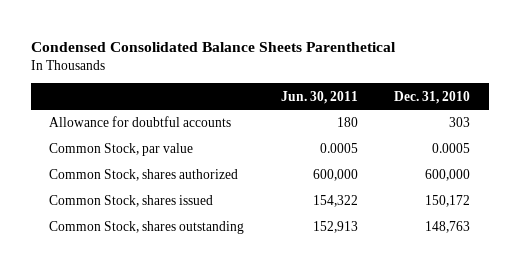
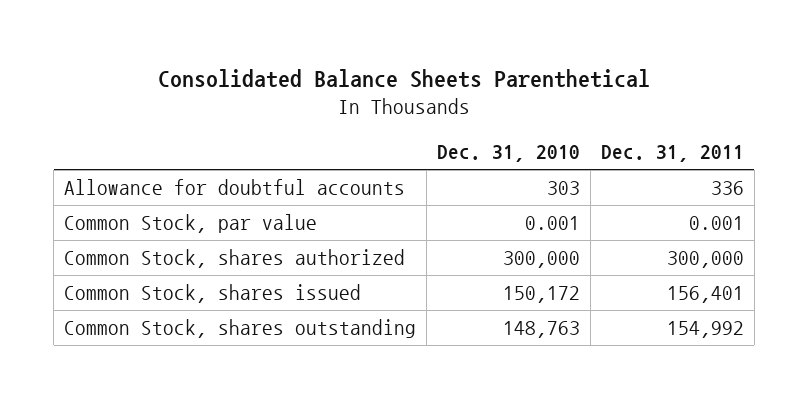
[30,41,396,52] Condensed Consolidated Balance Sheets Parenthetical -> [157,68,650,88] Consolidated Balance Sheets Parenthetical
[280,90,358,104] Jun. 30, 2011 -> none
none -> [600,145,744,163] Dec. 31, 2011
[432,143,471,154] 0.0005 -> [524,216,580,231] 0.001
[425,169,471,182] 600,000 -> [502,251,580,269] 300,000

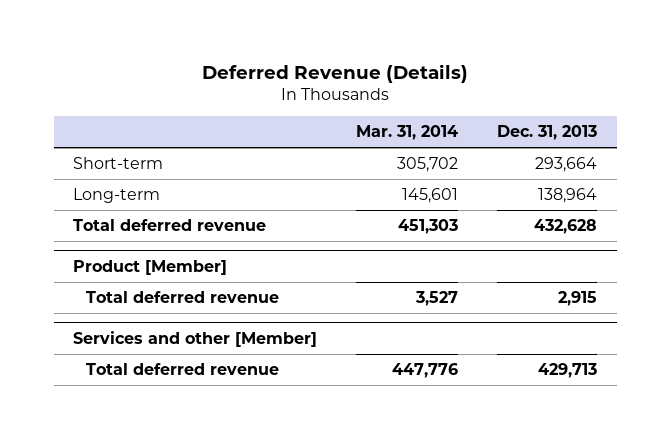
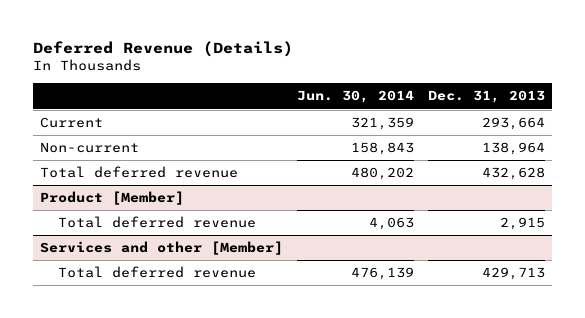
[356,125,459,141] Mar. 31, 2014 -> none
none -> [297,90,415,104] Jun. 30, 2014
[73,157,164,170] Short-term -> [40,117,104,129] Current
[73,188,161,204] Long-term -> [40,142,140,154] Non-current

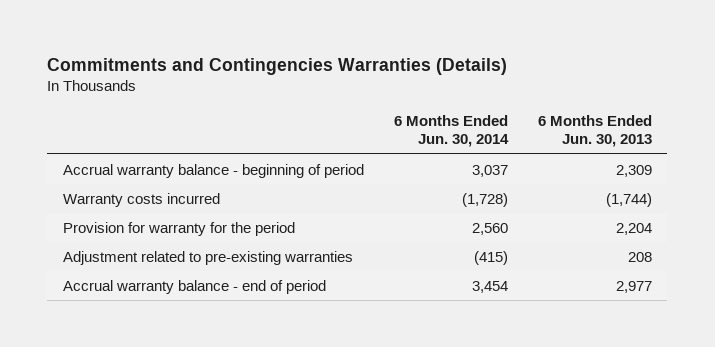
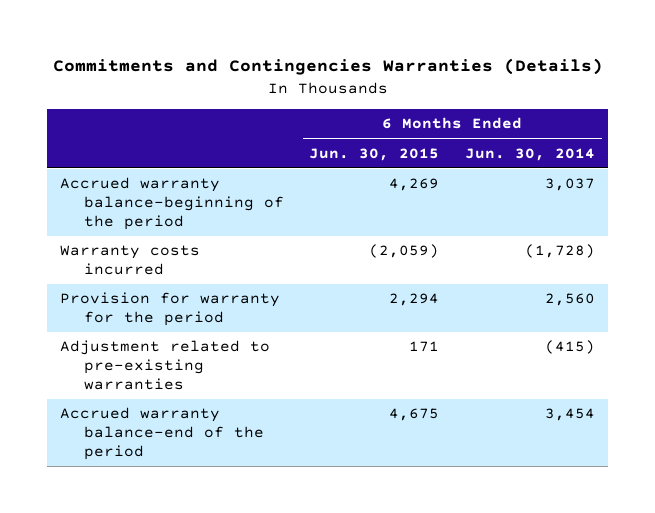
[538,115,653,148] 6 Months Ended Jun. 30, 2013 -> none
none -> [309,147,440,161] Jun. 30, 2015
[62,163,364,178] Accrual warranty balance - beginning of period -> [59,177,284,230] Accrued warranty balance-beginning of the period
[62,279,326,294] Accrual warranty balance - end of period -> [59,407,264,460] Accrued warranty balance-end of the period

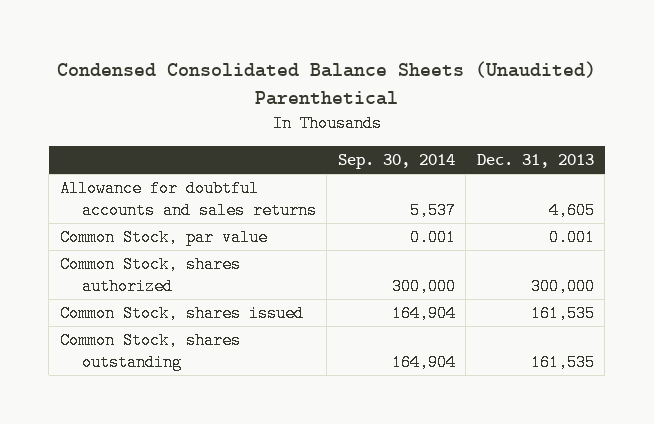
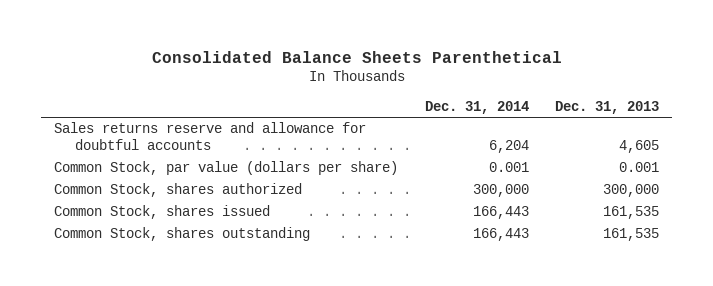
[56,61,596,106] Condensed Consolidated Balance Sheets (Unaudited) Parenthetical -> [151,50,562,63] Consolidated Balance Sheets Parenthetical
[337,154,455,170] Sep. 30, 2014 -> none
none -> [424,100,529,114] Dec. 31, 2014
[59,180,317,220] Allowance for doubtful accounts and sales returns -> [54,122,367,151] Sales returns reserve and allowance for doubtful accounts
[59,229,268,247] Common Stock, par value -> [54,161,399,176] Common Stock, par value (dollars per share)

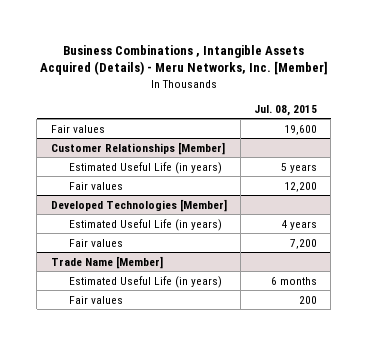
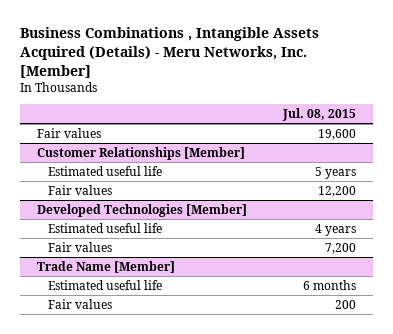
[68,161,222,174] Estimated Useful Life (in years) -> [48,165,163,176] Estimated useful life
[68,218,222,231] Estimated Useful Life (in years) -> [48,222,163,233] Estimated useful life
[68,275,222,288] Estimated Useful Life (in years) -> [48,279,163,290] Estimated useful life

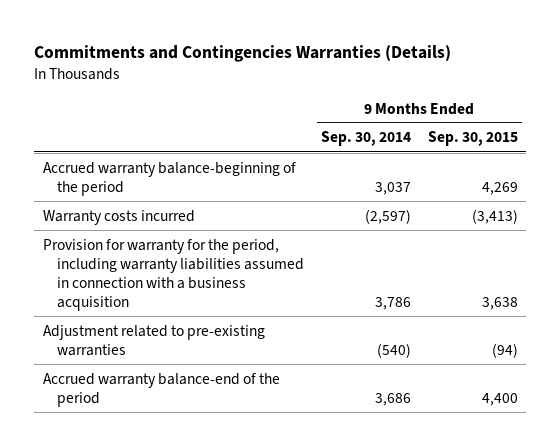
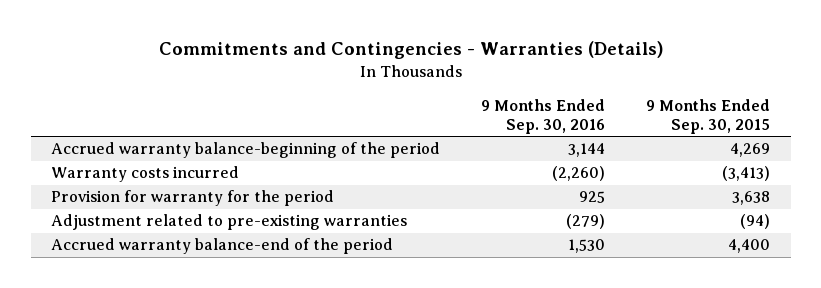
[34,45,452,63] Commitments and Contingencies Warranties (Details) -> [158,41,664,60] Commitments and Contingencies - Warranties (Details)
[320,131,411,147] Sep. 30, 2014 -> none
none -> [481,98,606,134] 9 Months Ended Sep. 30, 2016
[42,238,305,311] Provision for warranty for the period, including warranty liabilities assumed in connection with a business acquisition -> [51,190,335,207] Provision for warranty for the period

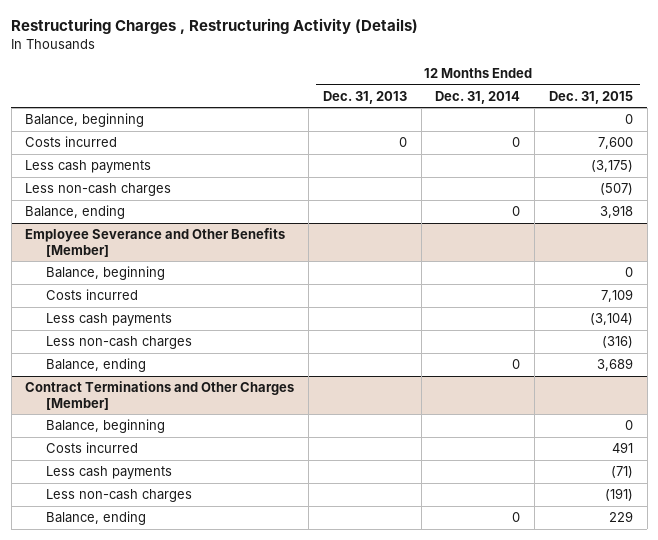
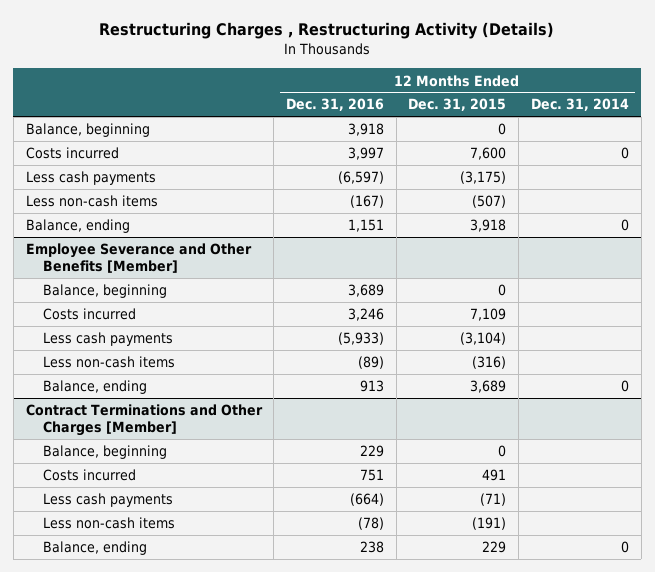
[322,90,407,104] Dec. 31, 2013 -> none
none -> [286,98,385,112] Dec. 31, 2016
[25,183,172,197] Less non-cash charges -> [25,195,158,208] Less non-cash items
[45,336,192,350] Less non-cash charges -> [43,356,176,369] Less non-cash items
[45,489,192,503] Less non-cash charges -> [43,517,176,530] Less non-cash items

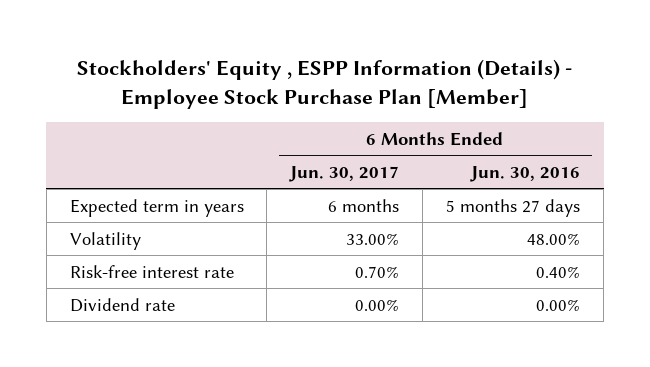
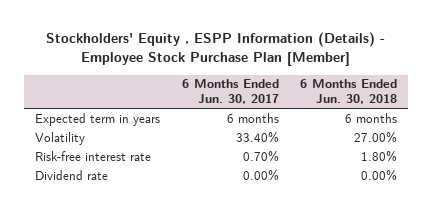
[470,165,581,182] Jun. 30, 2016 -> none
none -> [300,79,398,105] 6 Months Ended Jun. 30, 2018
[346,232,400,245] 33.00% -> [235,130,279,143] 33.40%

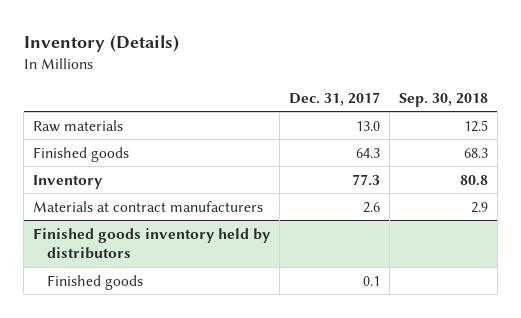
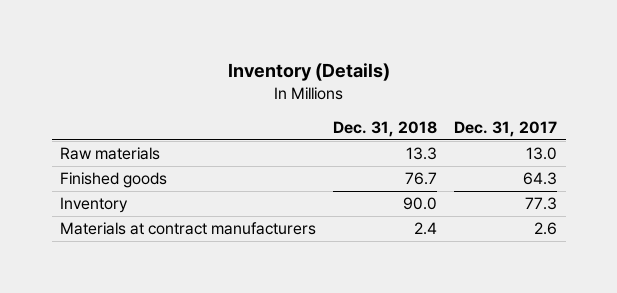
[398,92,488,107] Sep. 30, 2018 -> none
none -> [333,121,438,138] Dec. 31, 2018
[33,227,272,260] Finished goods inventory held by distributors -> none
[47,274,144,290] Finished goods -> none

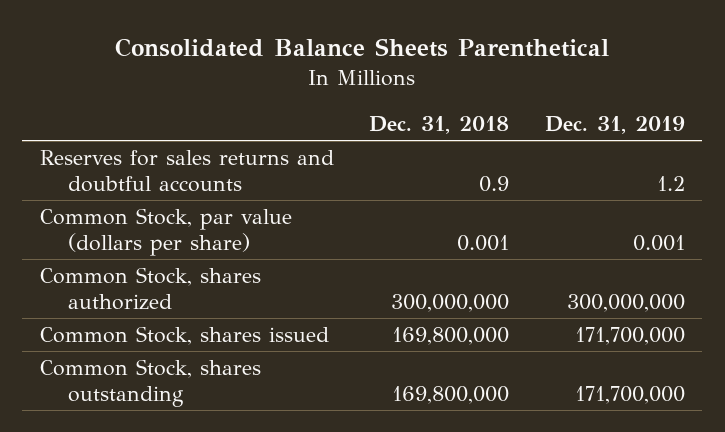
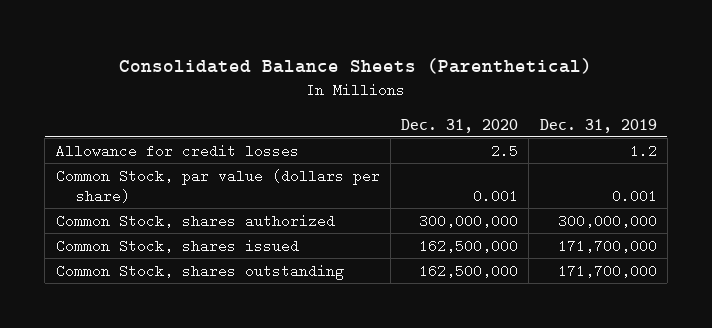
[115,37,610,57] Consolidated Balance Sheets Parenthetical -> [119,57,593,74] Consolidated Balance Sheets (Parenthetical)
[369,115,510,134] Dec. 31, 2018 -> none
none -> [401,118,519,133] Dec. 31, 2020
[39,150,334,192] Reserves for sales returns and doubtful accounts -> none
none -> [55,143,299,158] Allowance for credit losses

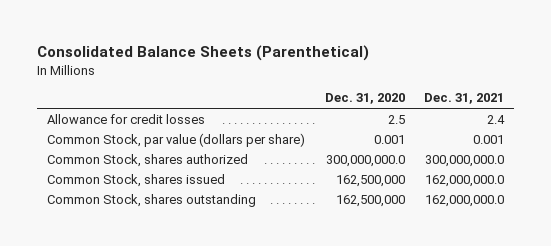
[539,118,657,133] Dec. 31, 2019 -> none
none -> [424,93,505,105] Dec. 31, 2021
[419,213,519,228] 300,000,000 -> [325,154,405,167] 300,000,000.0

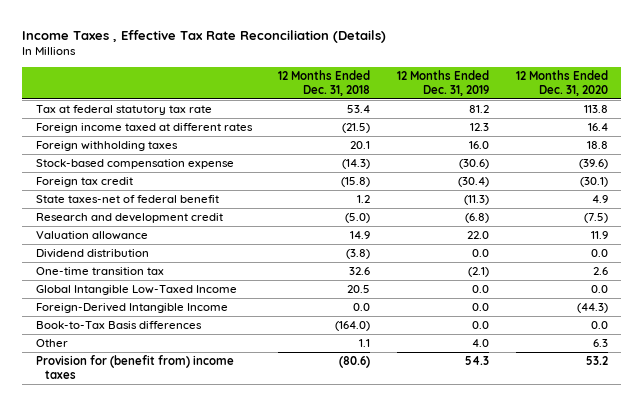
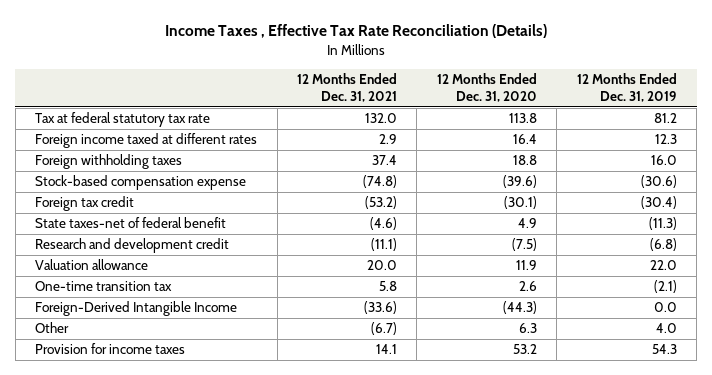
[278,69,371,96] 12 Months Ended Dec. 31, 2018 -> none
none -> [297,72,398,103] 12 Months Ended Dec. 31, 2021
[35,248,149,258] Dividend distribution -> none
[35,284,237,295] Global Intangible Low-Taxed Income -> none
[35,320,202,329] Book-to-Tax Basis differences -> none
[35,354,234,380] Provision for (benefit from) income taxes -> [35,343,186,355] Provision for income taxes

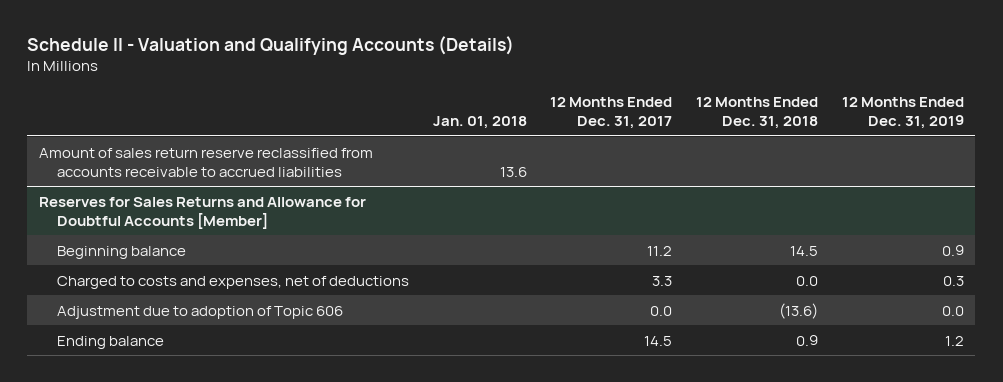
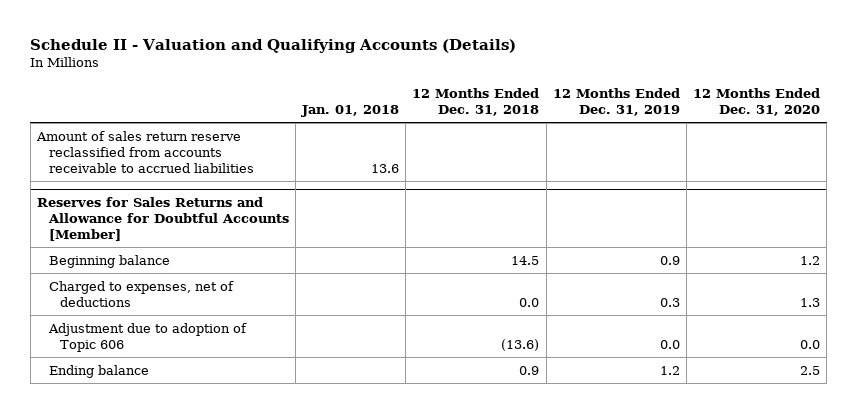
[550,96,673,129] 12 Months Ended Dec. 31, 2017 -> none
none -> [693,87,821,116] 12 Months Ended Dec. 31, 2020
[57,275,410,289] Charged to costs and expenses, net of deductions -> [48,280,234,307] Charged to expenses, net of deductions

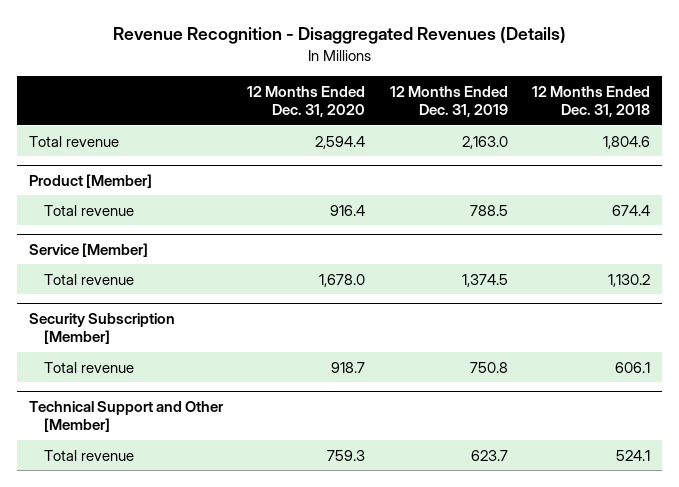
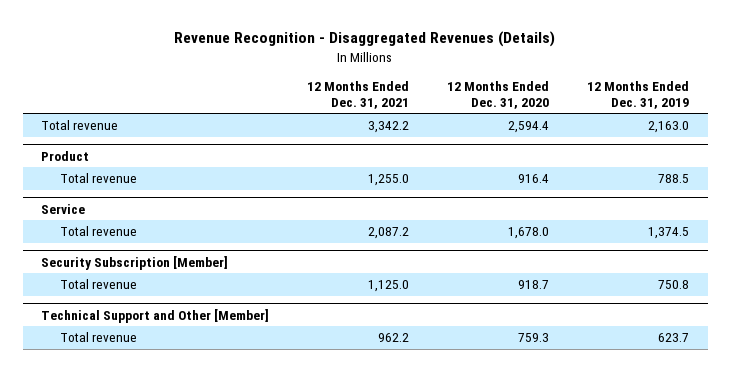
[532,85,651,118] 12 Months Ended Dec. 31, 2018 -> none
none -> [307,80,410,109] 12 Months Ended Dec. 31, 2021
[28,173,152,188] Product [Member] -> [41,150,90,161] Product
[28,242,148,257] Service [Member] -> [41,203,86,214] Service

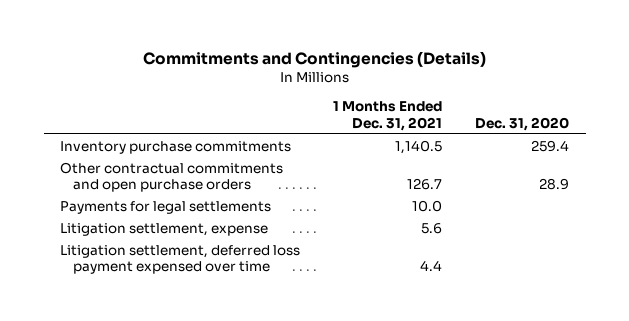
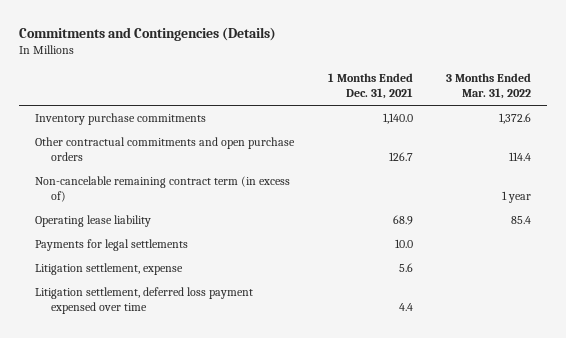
[475,116,570,131] Dec. 31, 2020 -> none
none -> [445,72,531,99] 3 Months Ended Mar. 31, 2022
[395,139,443,154] 1,140.5 -> [382,113,413,125] 1,140.0
none -> [35,176,291,203] Non-cancelable remaining contract term (in excess of)
none -> [35,215,152,228] Operating lease liability

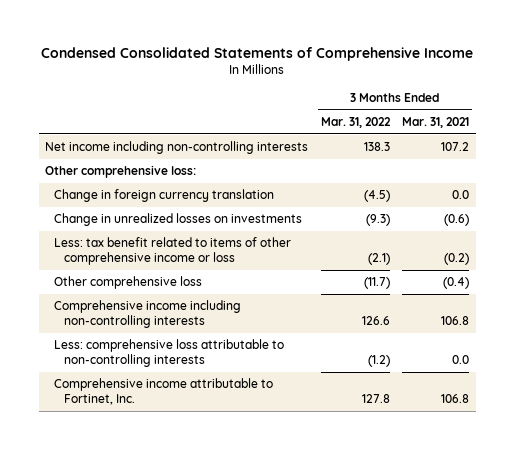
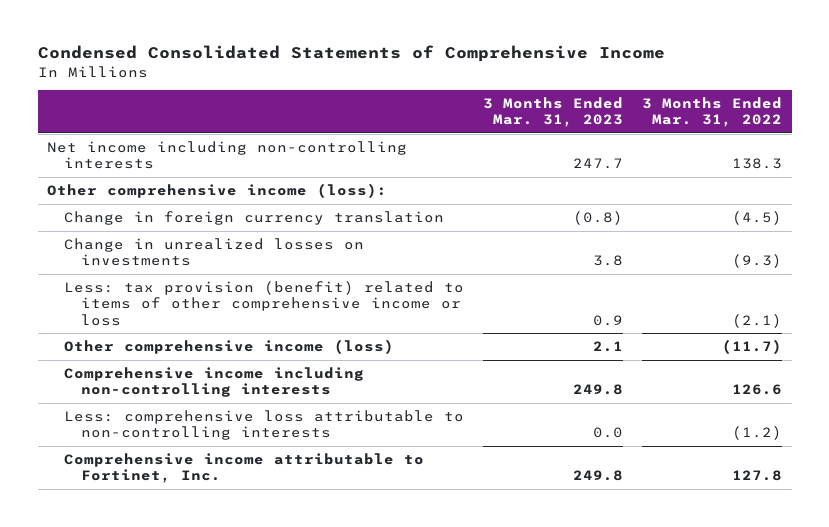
[402,117,470,129] Mar. 31, 2021 -> none
none -> [483,96,624,128] 3 Months Ended Mar. 31, 2023
[45,165,197,179] Other comprehensive loss: -> [47,183,388,199] Other comprehensive income (loss):
[54,237,292,265] Less: tax benefit related to items of other comprehensive income or loss -> [63,281,464,326] Less: tax provision (benefit) related to items of other comprehensive income or loss
[54,276,203,290] Other comprehensive loss -> [63,339,394,355] Other comprehensive income (loss)

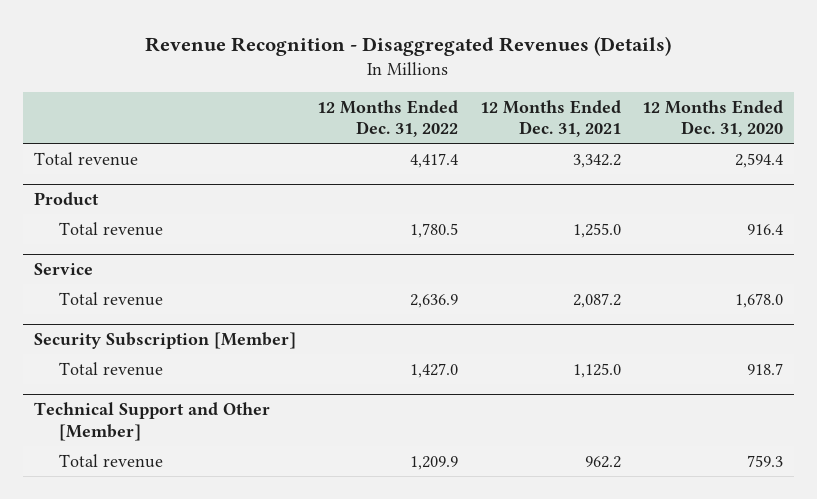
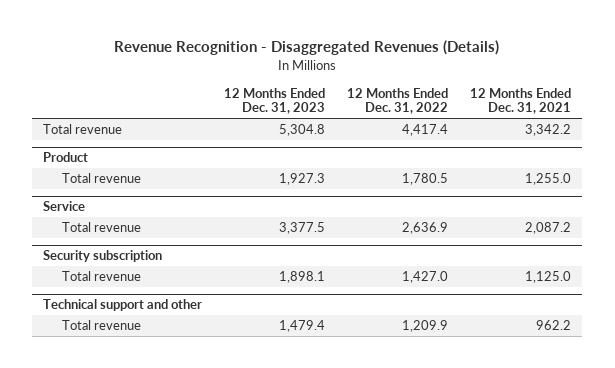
[641,100,783,138] 12 Months Ended Dec. 31, 2020 -> none
none -> [224,87,326,115] 12 Months Ended Dec. 31, 2023
[33,332,296,350] Security Subscription [Member] -> [43,250,163,263] Security subscription
[33,402,270,441] Technical Support and Other [Member] -> [43,299,203,312] Technical support and other

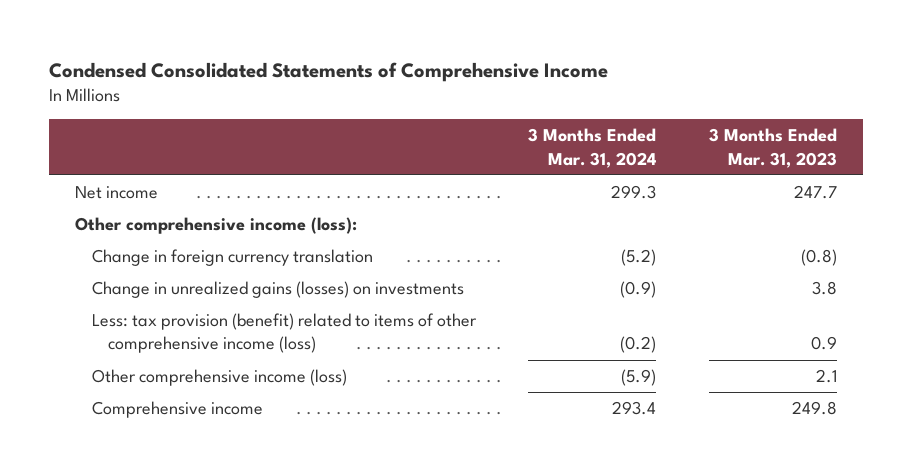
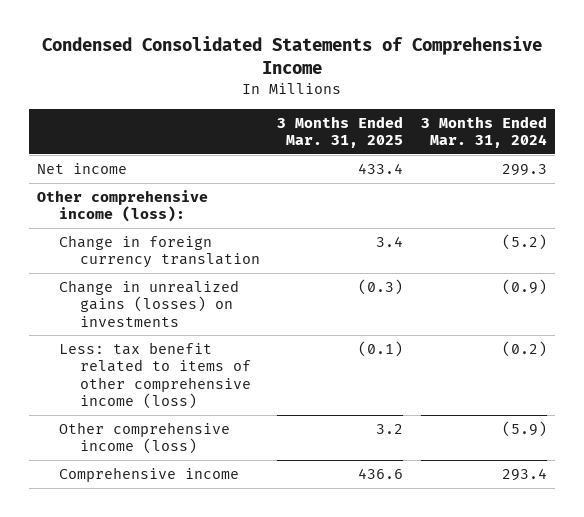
[708,128,837,168] 3 Months Ended Mar. 31, 2023 -> none
none -> [277,115,404,149] 3 Months Ended Mar. 31, 2025
[91,313,477,354] Less: tax provision (benefit) related to items of other comprehensive income (loss) -> [58,341,252,410] Less: tax benefit related to items of other comprehensive income (loss)

